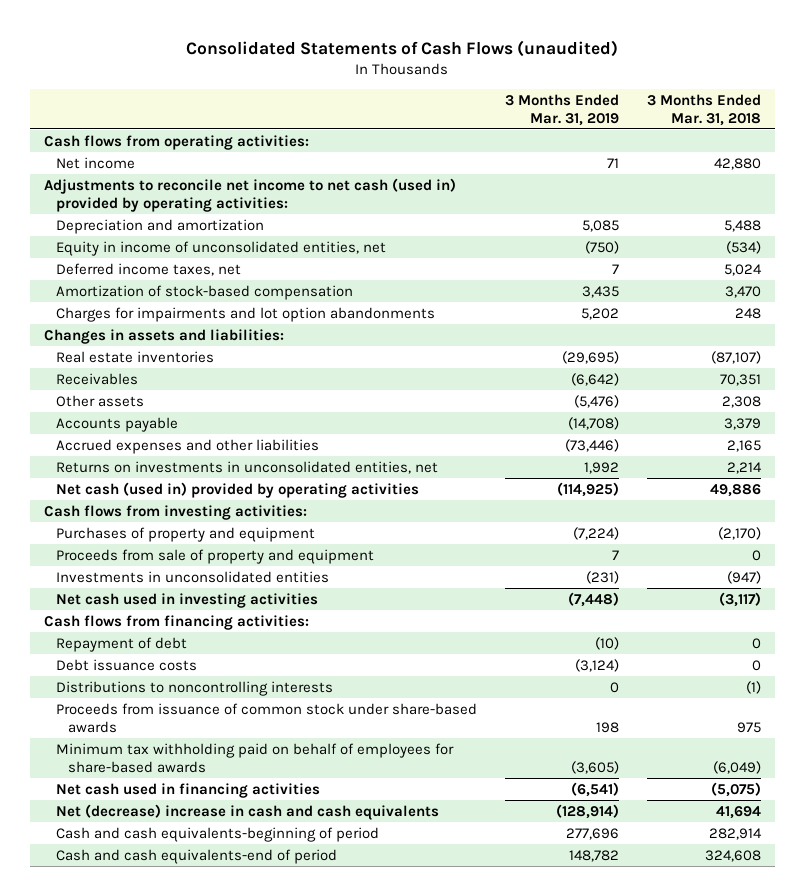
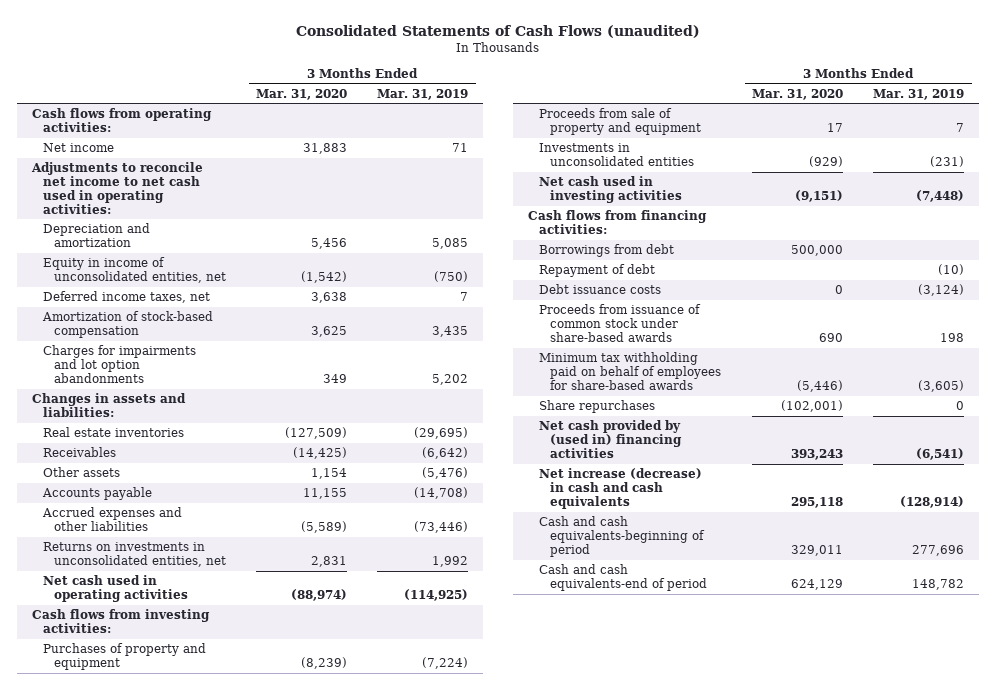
[646,93,761,126] 3 Months Ended Mar. 31, 2018 -> none
none -> [256,88,348,100] Mar. 31, 2020
[44,177,457,212] Adjustments to reconcile net income to net cash (used in) provided by operating activities: -> [31,162,204,214] Adjustments to reconcile net income to net cash used in operating activities:
[56,481,420,498] Net cash (used in) provided by operating activities -> [43,575,189,603] Net cash used in operating activities
none -> [539,244,675,258] Borrowings from debt
[56,680,334,696] Distributions to noncontrolling interests -> none
none -> [539,400,656,414] Share repurchases
[56,782,321,798] Net cash used in financing activities -> [539,420,683,458] Net cash provided by (used in) financing activities
[56,803,440,820] Net (decrease) increase in cash and cash equivalents -> [539,468,703,509] Net increase (decrease) in cash and cash equivalents

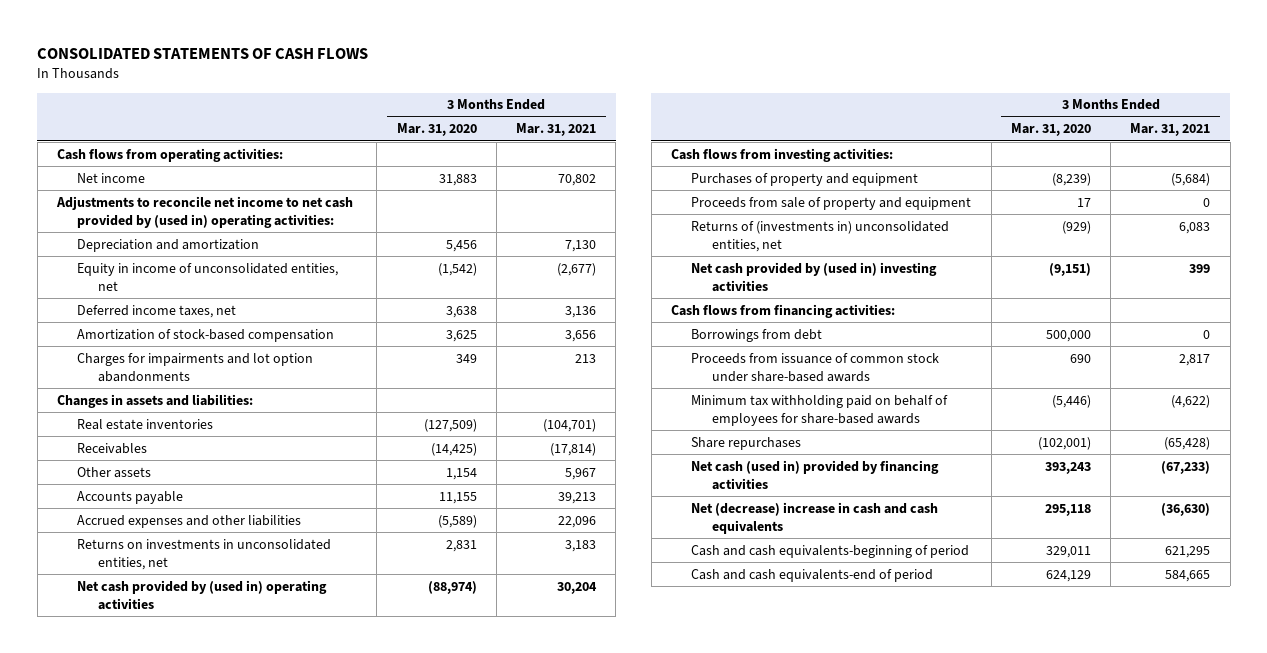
[296,24,701,38] Consolidated Statements of Cash Flows (unaudited) -> [37,48,369,60] CONSOLIDATED STATEMENTS OF CASH FLOWS
[377,88,469,100] Mar. 31, 2019 -> none
none -> [516,123,597,137] Mar. 31, 2021
[31,162,204,214] Adjustments to reconcile net income to net cash used in operating activities: -> [55,195,353,228] Adjustments to reconcile net income to net cash provided by (used in) operating activities:
[43,575,189,603] Net cash used in operating activities -> [77,579,328,610] Net cash provided by (used in) operating activities
[539,143,695,167] Investments in unconsolidated entities -> [691,220,950,252] Returns of (investments in) unconsolidated entities, net
[539,176,683,204] Net cash used in investing activities -> [691,261,938,292] Net cash provided by (used in) investing activities
[539,264,656,278] Repayment of debt -> none
[539,284,662,295] Debt issuance costs -> none
[539,420,683,458] Net cash provided by (used in) financing activities -> [691,459,940,490] Net cash (used in) provided by financing activities
[539,468,703,509] Net increase (decrease) in cash and cash equivalents -> [691,501,939,534] Net (decrease) increase in cash and cash equivalents

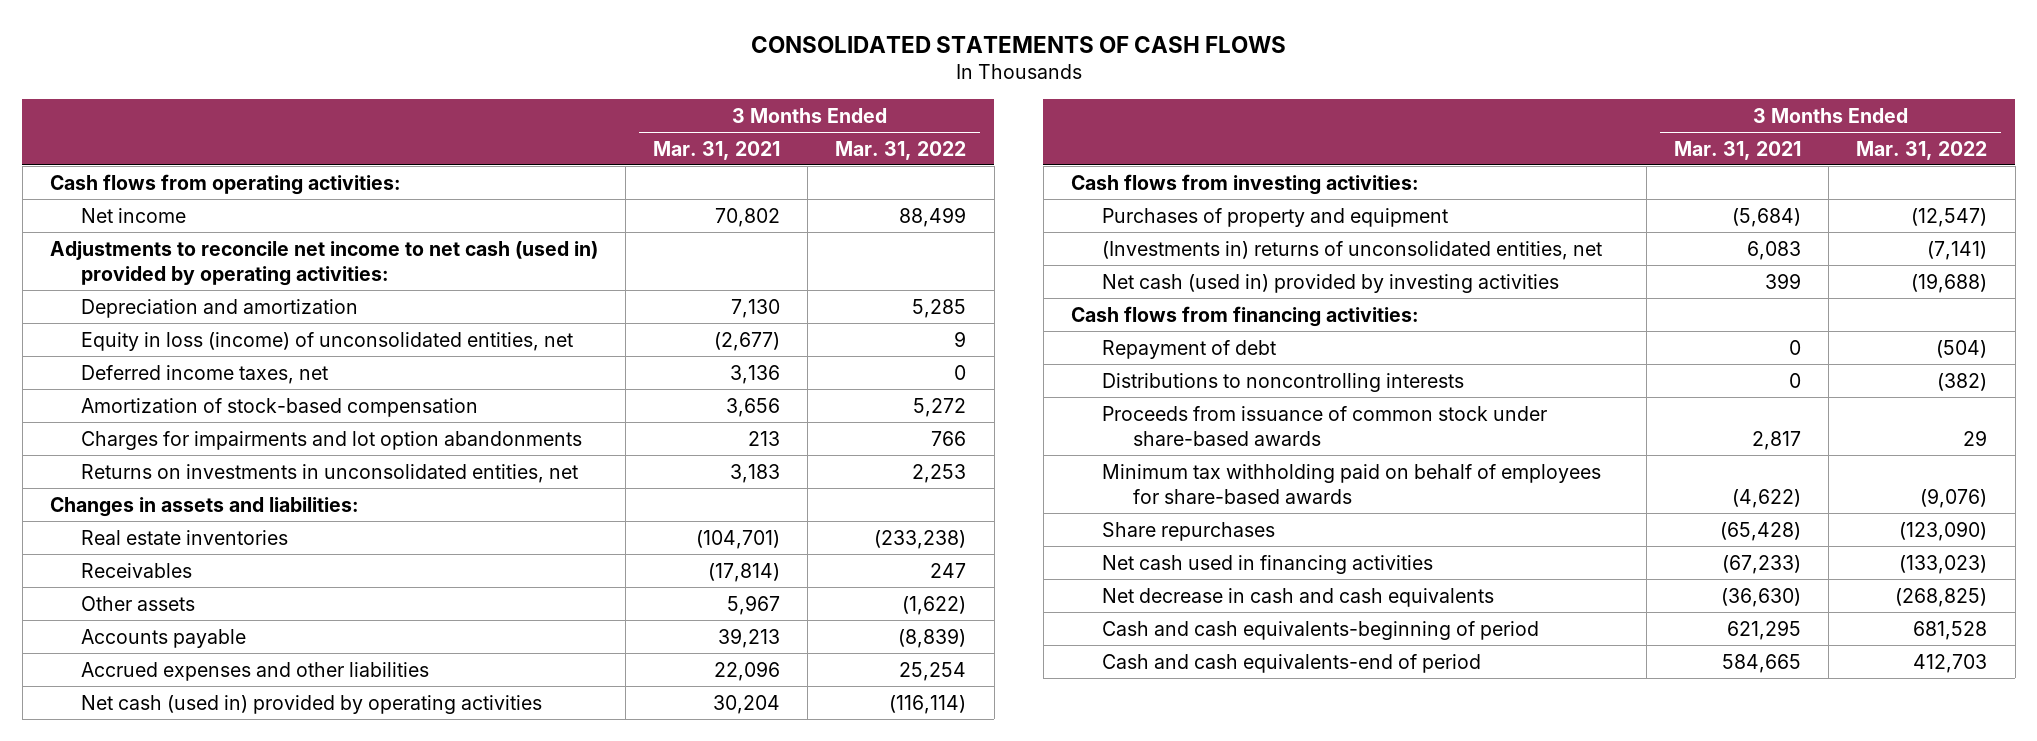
[396,123,477,137] Mar. 31, 2020 -> none
none -> [835,140,967,160] Mar. 31, 2022
[55,195,353,228] Adjustments to reconcile net income to net cash provided by (used in) operating activities: -> [49,240,598,286] Adjustments to reconcile net income to net cash (used in) provided by operating activities:
[77,262,339,291] Equity in income of unconsolidated entities, net -> [80,331,573,351] Equity in loss (income) of unconsolidated entities, net
[77,538,332,570] Returns on investments in unconsolidated entities, net -> [80,463,578,483] Returns on investments in unconsolidated entities, net
[77,579,328,610] Net cash provided by (used in) operating activities -> [80,694,542,714] Net cash (used in) provided by operating activities
[691,196,972,210] Proceeds from sale of property and equipment -> none
[691,220,950,252] Returns of (investments in) unconsolidated entities, net -> [1101,240,1602,260] (Investments in) returns of unconsolidated entities, net
[691,261,938,292] Net cash provided by (used in) investing activities -> [1101,273,1559,293] Net cash (used in) provided by investing activities
[691,328,823,342] Borrowings from debt -> none
none -> [1101,339,1276,359] Repayment of debt
none -> [1101,372,1464,392] Distributions to noncontrolling interests
[691,459,940,490] Net cash (used in) provided by financing activities -> [1101,554,1433,574] Net cash used in financing activities
[691,501,939,534] Net (decrease) increase in cash and cash equivalents -> [1101,587,1494,607] Net decrease in cash and cash equivalents

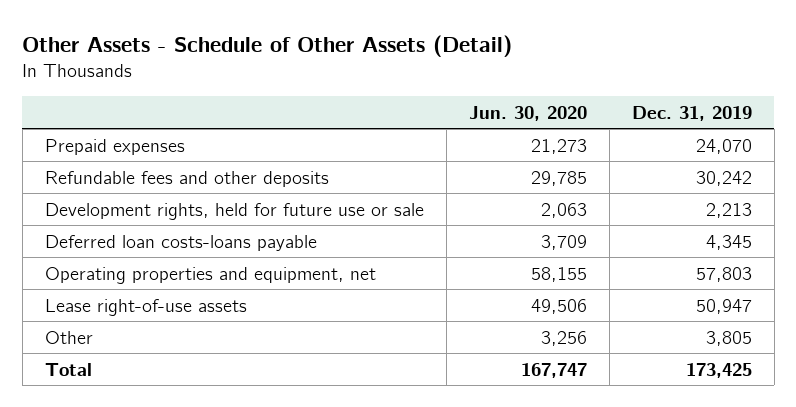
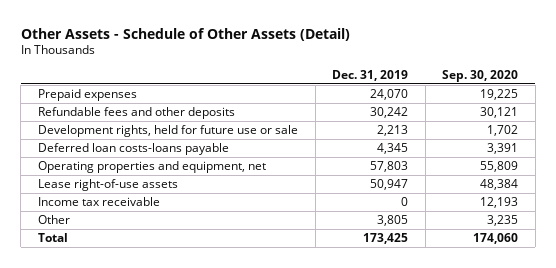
[468,105,587,121] Jun. 30, 2020 -> none
none -> [442,70,519,83] Sep. 30, 2020
none -> [37,197,160,207] Income tax receivable

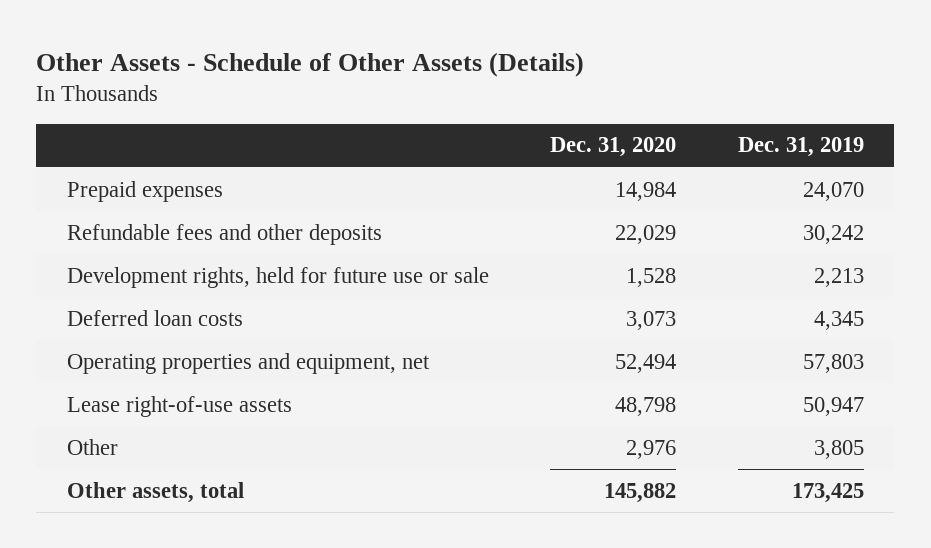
[20,27,350,41] Other Assets - Schedule of Other Assets (Detail) -> [36,52,585,78] Other Assets - Schedule of Other Assets (Details)
[442,70,519,83] Sep. 30, 2020 -> none
none -> [550,137,677,158] Dec. 31, 2020
[37,143,229,156] Deferred loan costs-loans payable -> [66,309,243,326] Deferred loan costs
[37,197,160,207] Income tax receivable -> none
[37,233,68,243] Total -> [66,481,244,503] Other assets, total

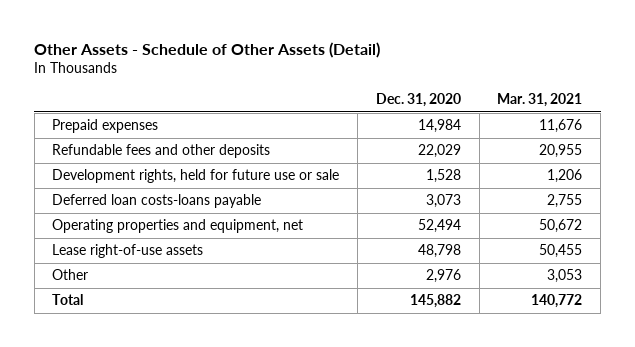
[36,52,585,78] Other Assets - Schedule of Other Assets (Details) -> [34,42,381,59] Other Assets - Schedule of Other Assets (Detail)
[737,137,864,158] Dec. 31, 2019 -> none
none -> [497,93,583,108] Mar. 31, 2021
[66,309,243,326] Deferred loan costs -> [52,194,262,209] Deferred loan costs-loans payable
[66,481,244,503] Other assets, total -> [52,294,84,306] Total

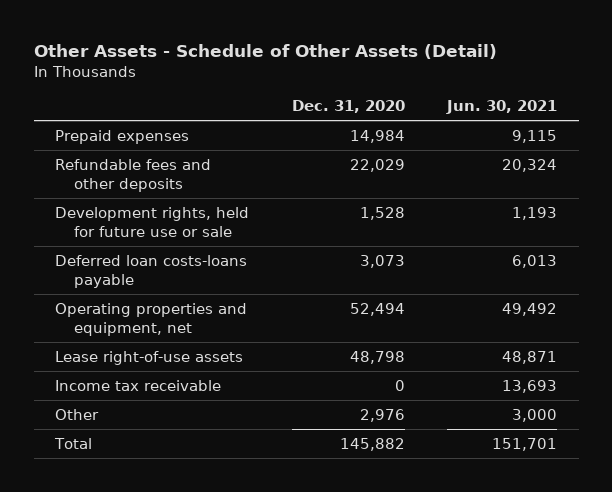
[497,93,583,108] Mar. 31, 2021 -> none
none -> [446,100,558,115] Jun. 30, 2021
none -> [55,379,222,391] Income tax receivable

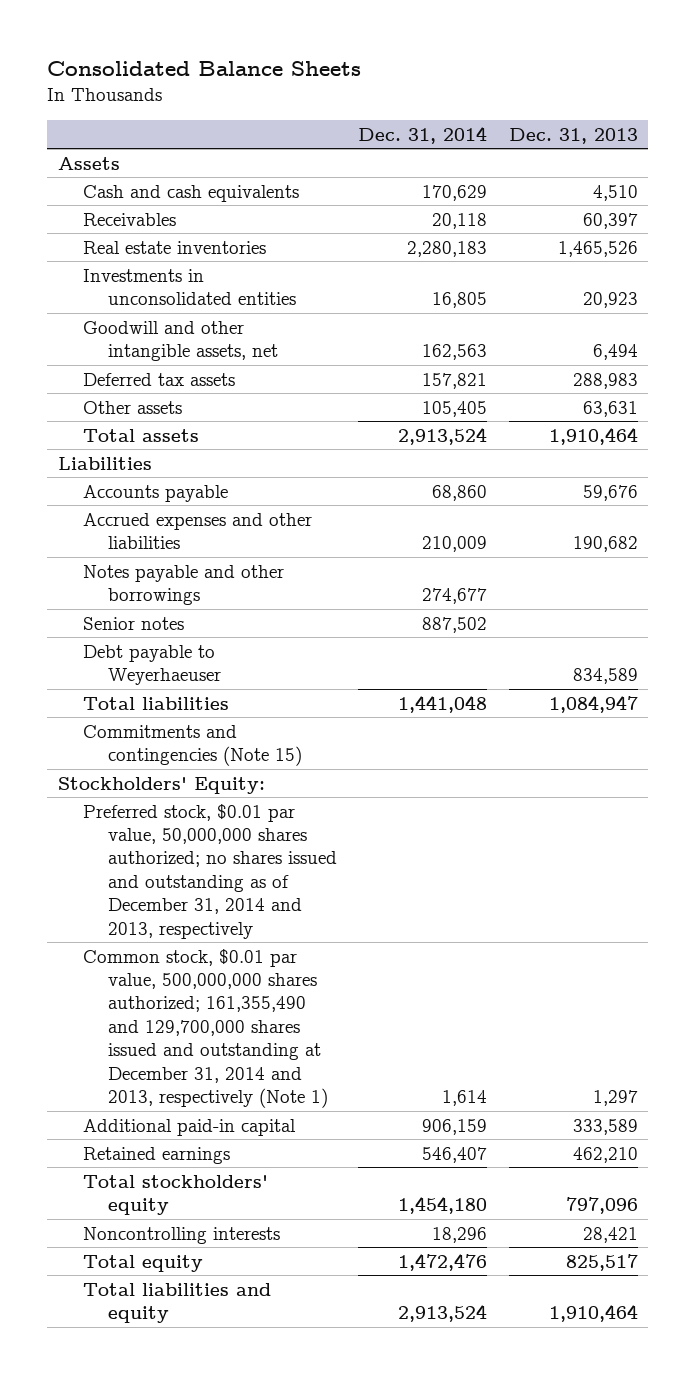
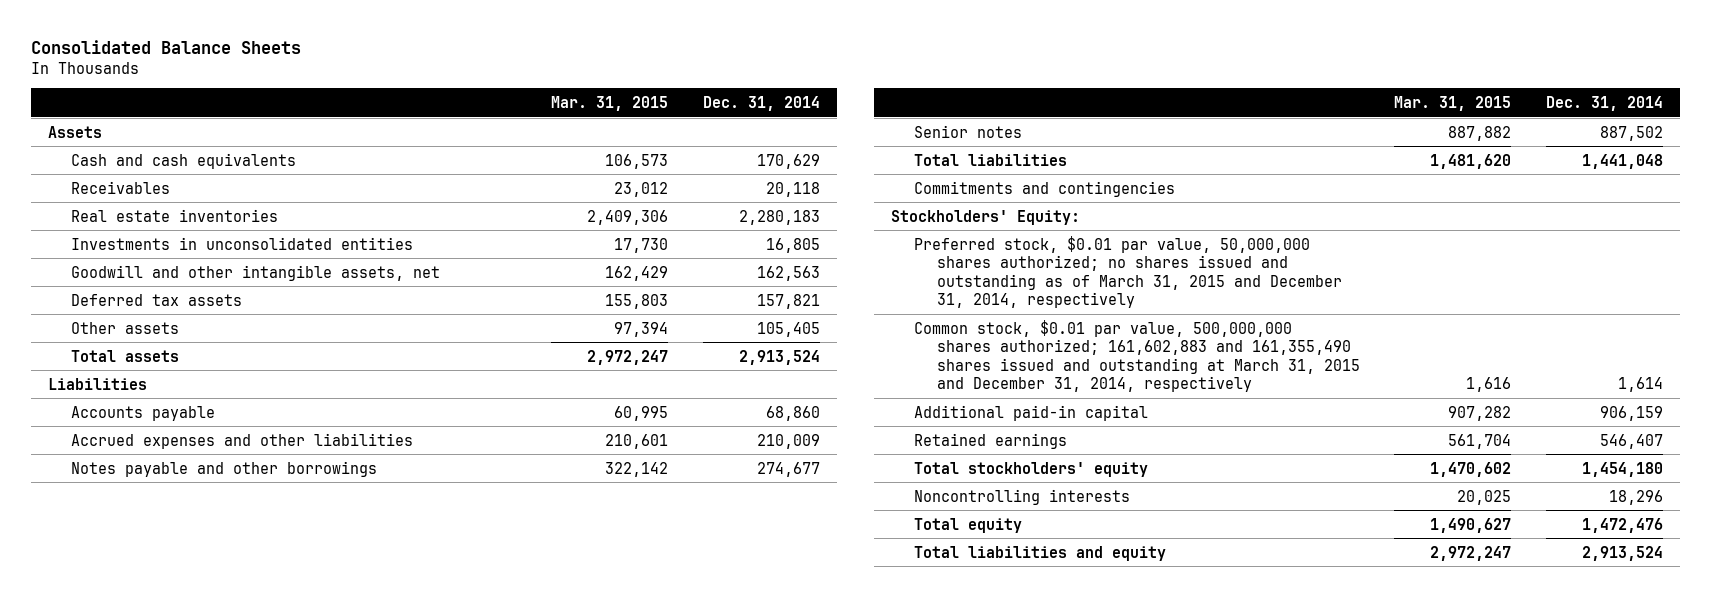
[508,127,638,144] Dec. 31, 2013 -> none
none -> [551,95,669,111] Mar. 31, 2015
[83,644,222,686] Debt payable to Weyerhaeuser -> none
[83,724,303,767] Commitments and contingencies (Note 15) -> [913,180,1175,197] Commitments and contingencies
[83,803,338,939] Preferred stock, $0.01 par value, 50,000,000 shares authorized; no shares issued and outstanding as of December 31, 2014 and 2013, respectively -> [913,235,1342,309] Preferred stock, $0.01 par value, 50,000,000 shares authorized; no shares issued and outstanding as of March 31, 2015 and December 31, 2014, respectively
[83,948,329,1108] Common stock, $0.01 par value, 500,000,000 shares authorized; 161,355,490 and 129,700,000 shares issued and outstanding at December 31, 2014 and 2013, respectively (Note 1) -> [913,319,1360,393] Common stock, $0.01 par value, 500,000,000 shares authorized; 161,602,883 and 161,355,490 shares issued and outstanding at March 31, 2015 and December 31, 2014, respectively

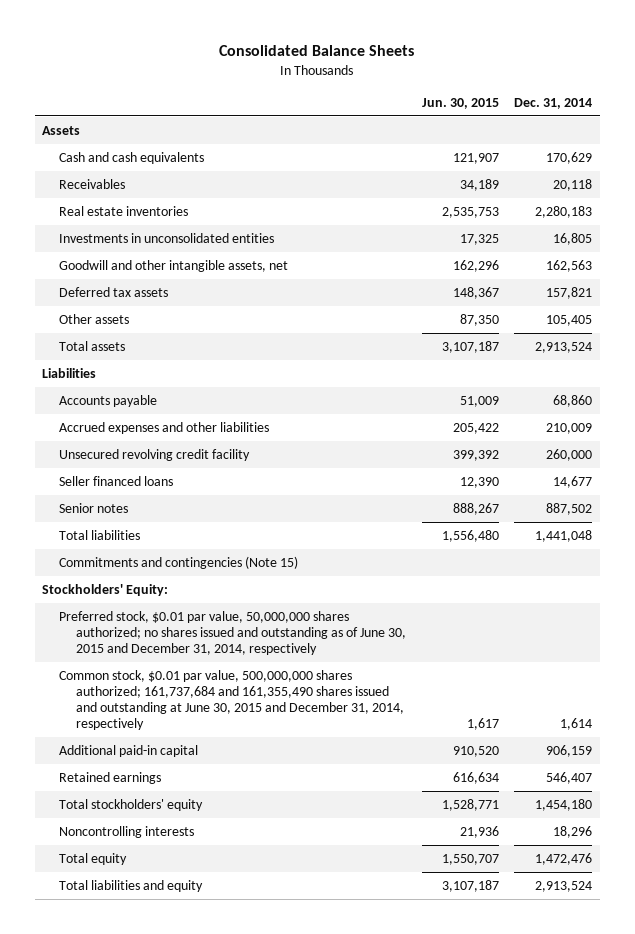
[551,95,669,111] Mar. 31, 2015 -> none
none -> [421,97,499,109] Jun. 30, 2015
[71,460,378,477] Notes payable and other borrowings -> none
none -> [59,448,251,461] Unsecured revolving credit facility
none -> [59,475,174,486] Seller financed loans
[913,180,1175,197] Commitments and contingencies -> [59,555,299,569] Commitments and contingencies (Note 15)
[913,235,1342,309] Preferred stock, $0.01 par value, 50,000,000 shares authorized; no shares issued and outstanding as of March 31, 2015 and December 31, 2014, respectively -> [59,610,407,655] Preferred stock, $0.01 par value, 50,000,000 shares authorized; no shares issued and outstanding as of June 30, 2015 and December 31, 2014, respectively
[913,319,1360,393] Common stock, $0.01 par value, 500,000,000 shares authorized; 161,602,883 and 161,355,490 shares issued and outstanding at March 31, 2015 and December 31, 2014, respectively -> [59,669,405,730] Common stock, $0.01 par value, 500,000,000 shares authorized; 161,737,684 and 161,355,490 shares issued and outstanding at June 30, 2015 and December 31, 2014, respectively

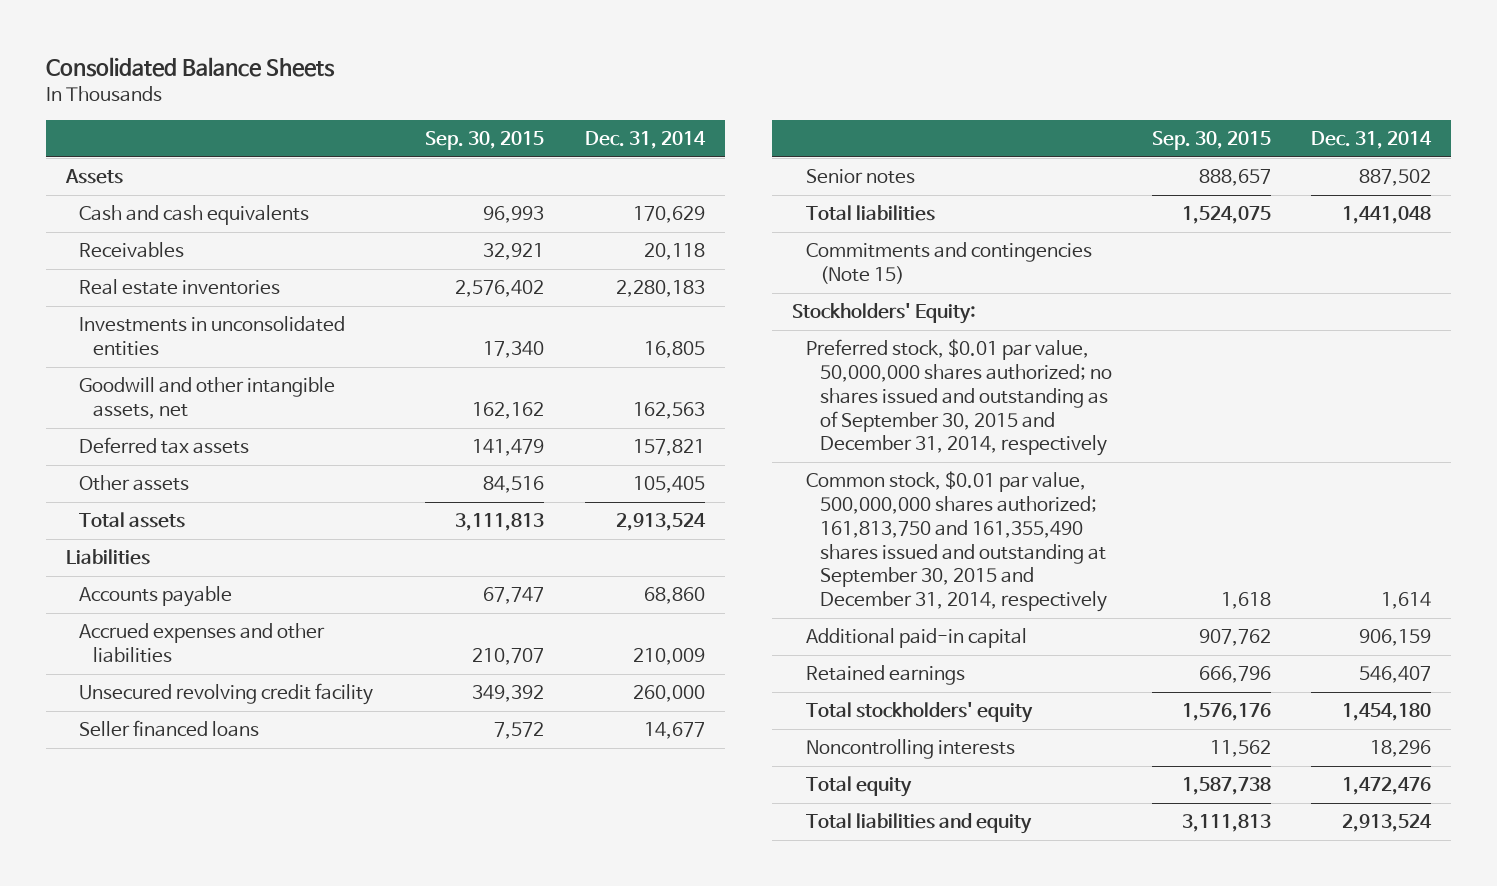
[421,97,499,109] Jun. 30, 2015 -> none
none -> [425,131,545,151] Sep. 30, 2015
[59,610,407,655] Preferred stock, $0.01 par value, 50,000,000 shares authorized; no shares issued and outstanding as of June 30, 2015 and December 31, 2014, respectively -> [805,339,1112,457] Preferred stock, $0.01 par value, 50,000,000 shares authorized; no shares issued and outstanding as of September 30, 2015 and December 31, 2014, respectively
[59,669,405,730] Common stock, $0.01 par value, 500,000,000 shares authorized; 161,737,684 and 161,355,490 shares issued and outstanding at June 30, 2015 and December 31, 2014, respectively -> [805,471,1107,612] Common stock, $0.01 par value, 500,000,000 shares authorized; 161,813,750 and 161,355,490 shares issued and outstanding at September 30, 2015 and December 31, 2014, respectively

